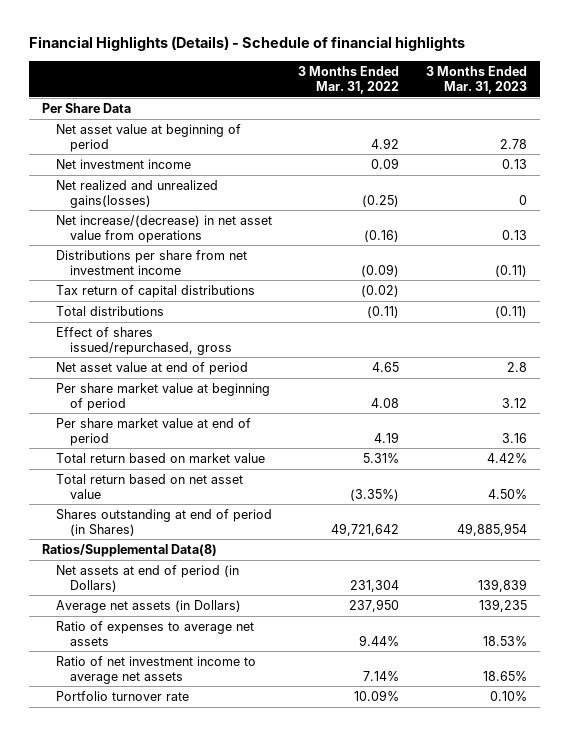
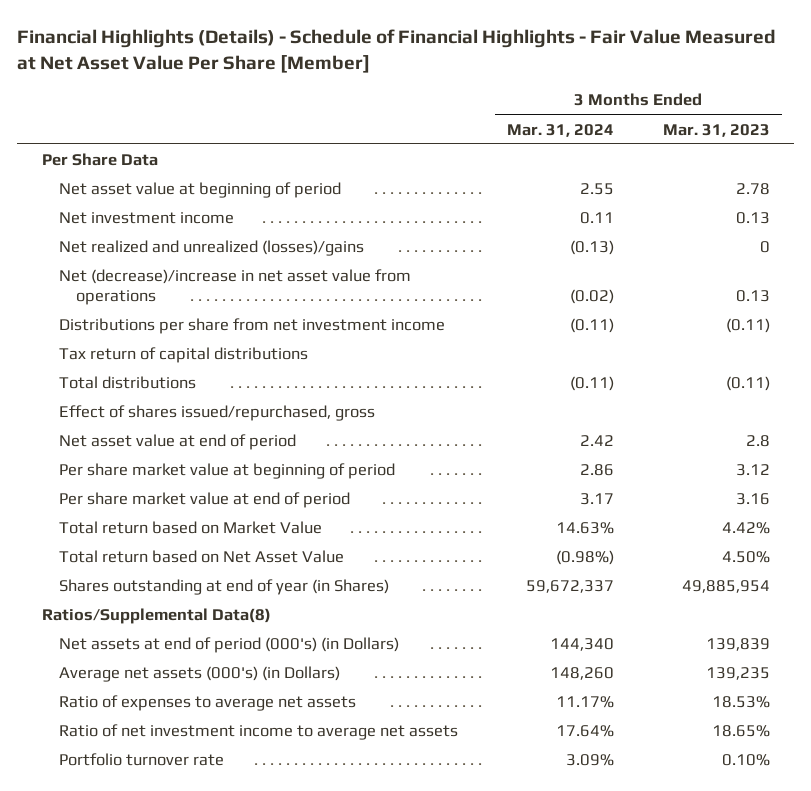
[28,36,465,52] Financial Highlights (Details) - Schedule of financial highlights -> [17,28,777,73] Financial Highlights (Details) - Schedule of Financial Highlights - Fair Value Measured at Net Asset Value Per Share [Member]
[298,66,400,94] 3 Months Ended Mar. 31, 2022 -> none
none -> [506,123,614,137] Mar. 31, 2024
[55,179,218,208] Net realized and unrealized gains(losses) -> [58,240,364,257] Net realized and unrealized (losses)/gains
[55,214,272,243] Net increase/(decrease) in net asset value from operations -> [58,269,411,306] Net (decrease)/increase in net asset value from operations
[55,452,265,463] Total return based on market value -> [58,521,322,535] Total return based on Market Value
[55,473,243,499] Total return based on net asset value -> [58,550,344,564] Total return based on Net Asset Value
[55,508,272,536] Shares outstanding at end of period (in Shares) -> [58,579,389,596] Shares outstanding at end of year (in Shares)
[55,564,239,592] Net assets at end of period (in Dollars) -> [58,637,399,654] Net assets at end of period (000's) (in Dollars)
[55,599,241,613] Average net assets (in Dollars) -> [58,666,340,683] Average net assets (000's) (in Dollars)

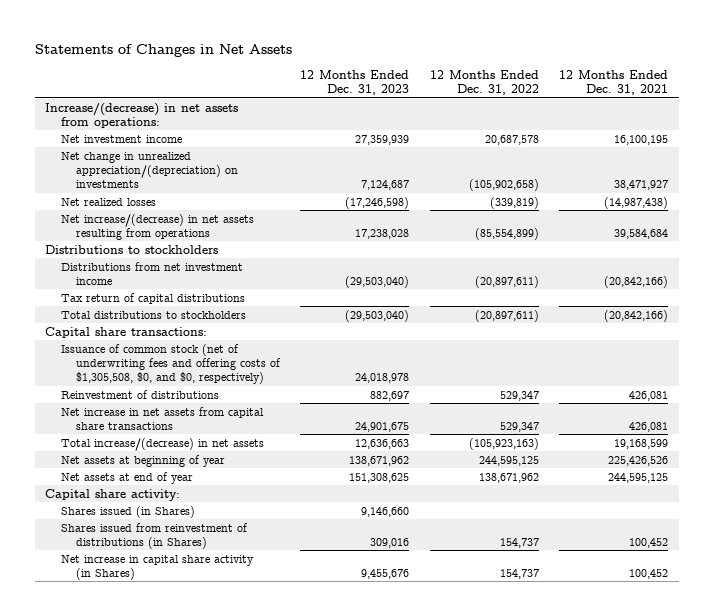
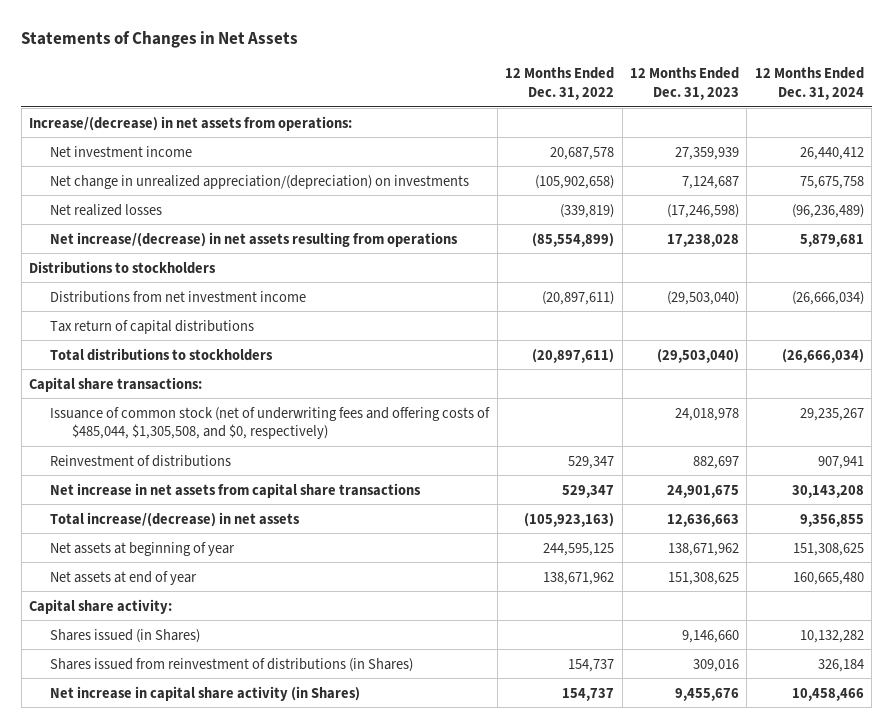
[559,70,669,96] 12 Months Ended Dec. 31, 2021 -> none
none -> [754,67,864,101] 12 Months Ended Dec. 31, 2024
[60,343,281,385] Issuance of common stock (net of underwriting fees and offering costs of $1,305,508, $0, and $0, respectively) -> [50,406,491,440] Issuance of common stock (net of underwriting fees and offering costs of $485,044, $1,305,508, and $0, respectively)

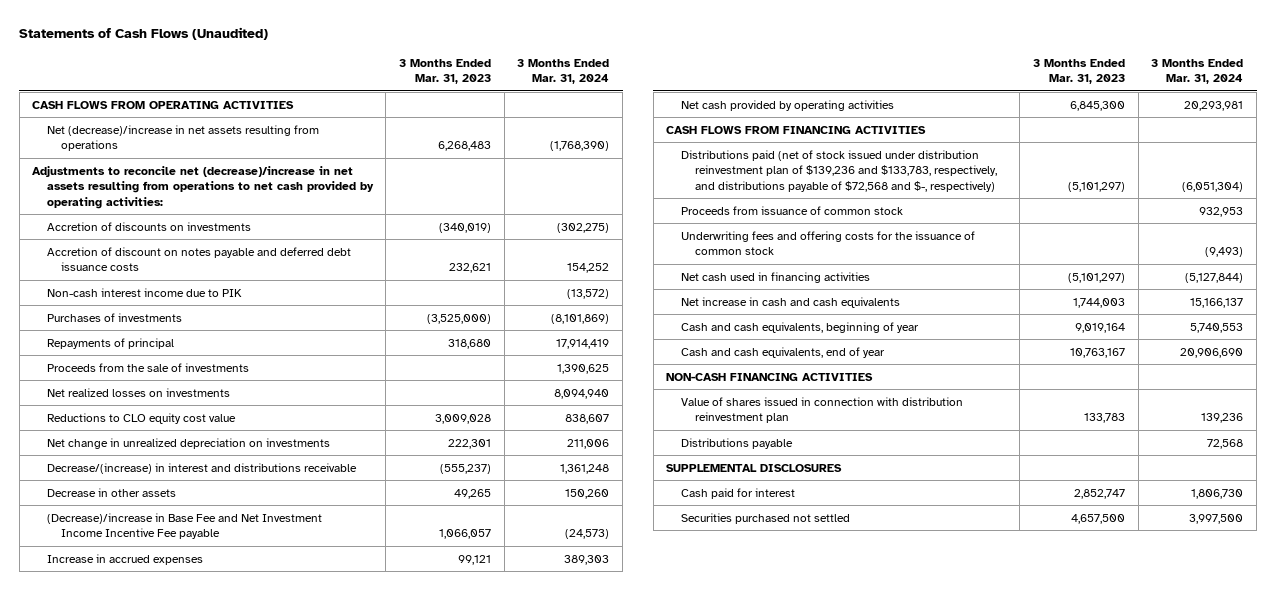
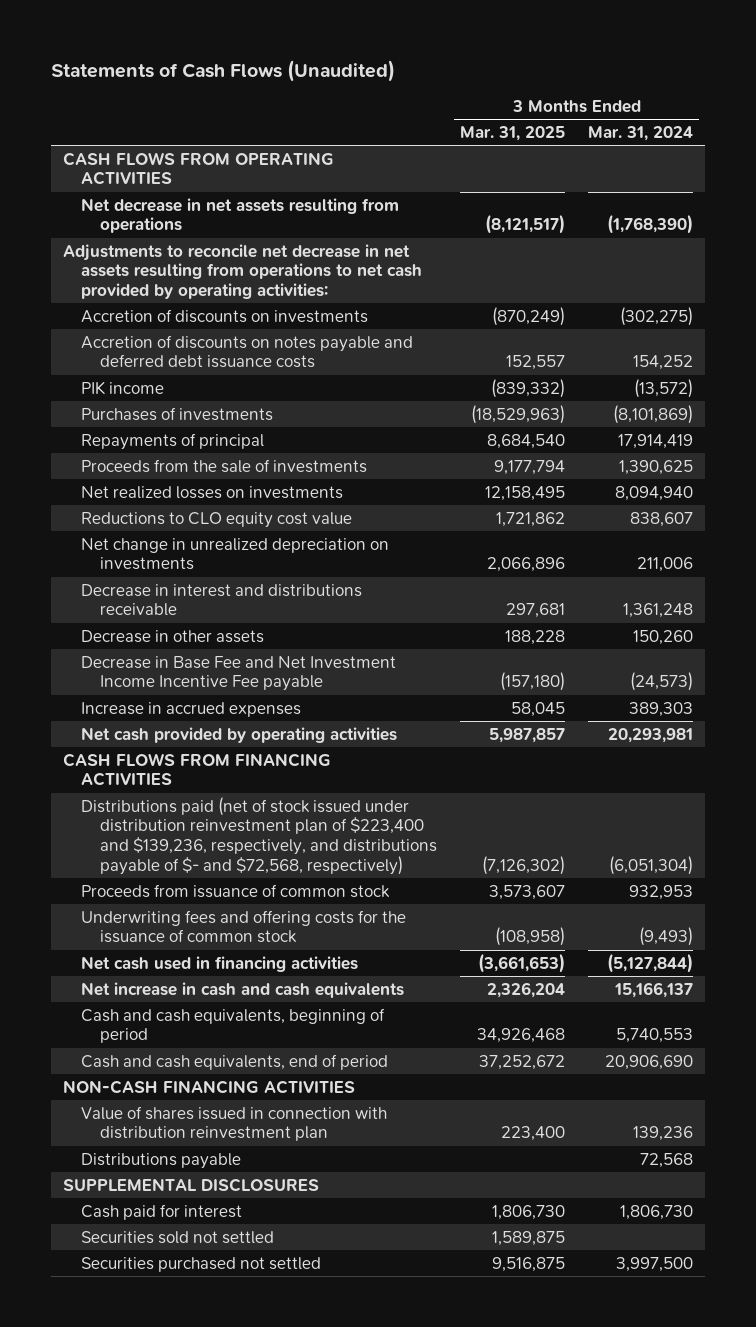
[399,58,492,85] 3 Months Ended Mar. 31, 2023 -> none
none -> [460,126,566,142] Mar. 31, 2025
[46,124,319,152] Net (decrease)/increase in net assets resulting from operations -> [81,197,400,234] Net decrease in net assets resulting from operations
[32,165,374,210] Adjustments to reconcile net (decrease)/increase in net assets resulting from operations to net cash provided by operating activities: -> [62,243,423,300] Adjustments to reconcile net decrease in net assets resulting from operations to net cash provided by operating activities:
[46,246,351,272] Accretion of discount on notes payable and deferred debt issuance costs -> [81,334,414,369] Accretion of discounts on notes payable and deferred debt issuance costs
[46,287,242,297] Non-cash interest income due to PIK -> [81,380,165,395] PIK income
[46,462,357,474] Decrease/(increase) in interest and distributions receivable -> [81,583,363,617] Decrease in interest and distributions receivable
[46,512,322,540] (Decrease)/increase in Base Fee and Net Investment Income Incentive Fee payable -> [81,655,397,692] Decrease in Base Fee and Net Investment Income Incentive Fee payable
[680,149,998,193] Distributions paid (net of stock issued under distribution reinvestment plan of $139,236 and $133,783, respectively, and distributions payable of $72,568 and $-, respectively) -> [81,796,437,876] Distributions paid (net of stock issued under distribution reinvestment plan of $223,400 and $139,236, respectively, and distributions payable of $- and $72,568, respectively)
[680,321,919,333] Cash and cash equivalents, beginning of year -> [81,1007,386,1044] Cash and cash equivalents, beginning of period
[680,346,885,358] Cash and cash equivalents, end of year -> [81,1053,389,1070] Cash and cash equivalents, end of period
none -> [81,1230,275,1244] Securities sold not settled

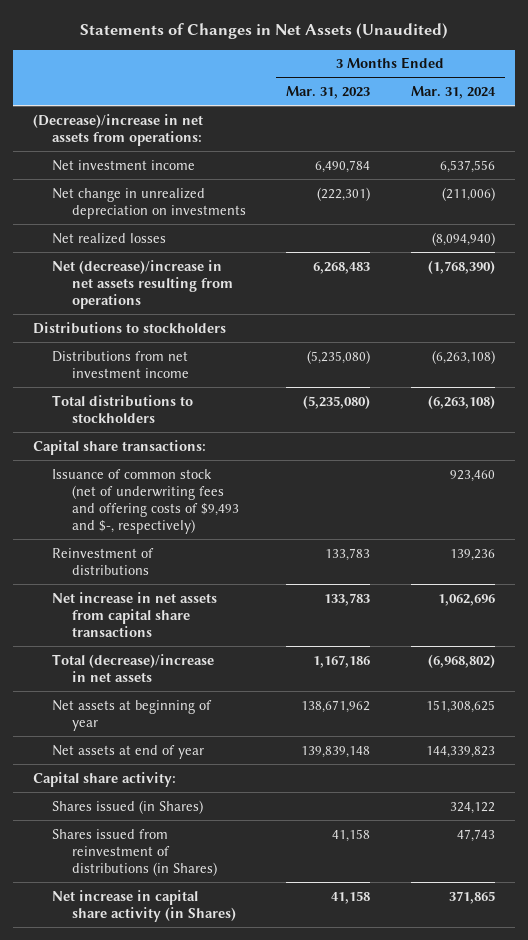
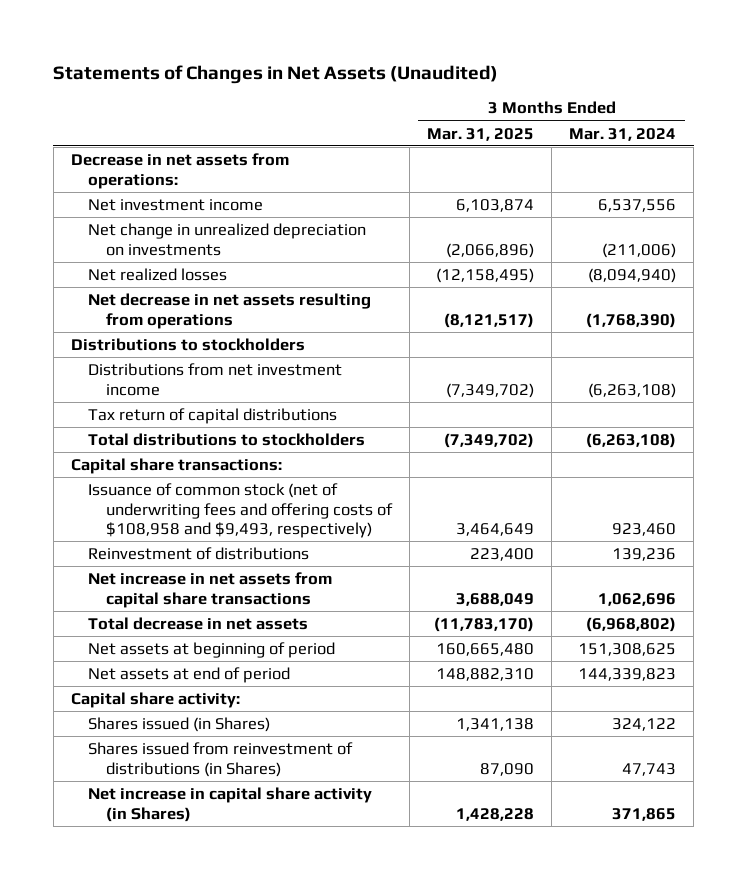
[286,86,371,100] Mar. 31, 2023 -> none
none -> [427,127,535,141] Mar. 31, 2025
[33,113,204,146] (Decrease)/increase in net assets from operations: -> [70,152,289,189] Decrease in net assets from operations:
[52,259,233,309] Net (decrease)/increase in net assets resulting from operations -> [88,292,372,329] Net decrease in net assets resulting from operations
none -> [88,407,338,424] Tax return of capital distributions
[52,468,239,534] Issuance of common stock (net of underwriting fees and offering costs of $9,493 and $-, respectively) -> [88,482,394,539] Issuance of common stock (net of underwriting fees and offering costs of $108,958 and $9,493, respectively)
[52,653,215,682] Total (decrease)/increase in net assets -> [88,616,309,630] Total decrease in net assets
[52,699,213,731] Net assets at beginning of year -> [88,641,336,658] Net assets at beginning of period
[52,744,205,759] Net assets at end of year -> [88,666,291,683] Net assets at end of period

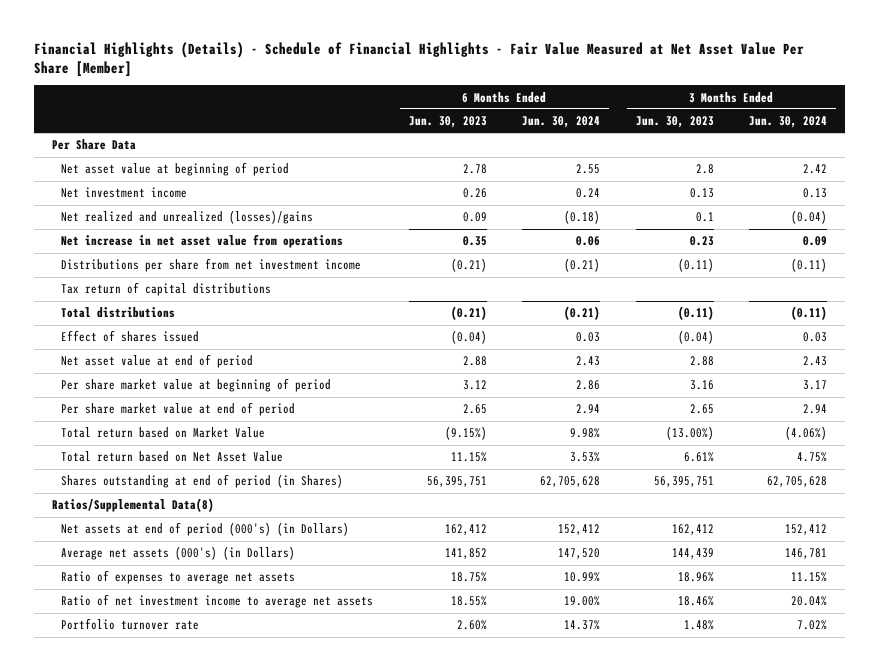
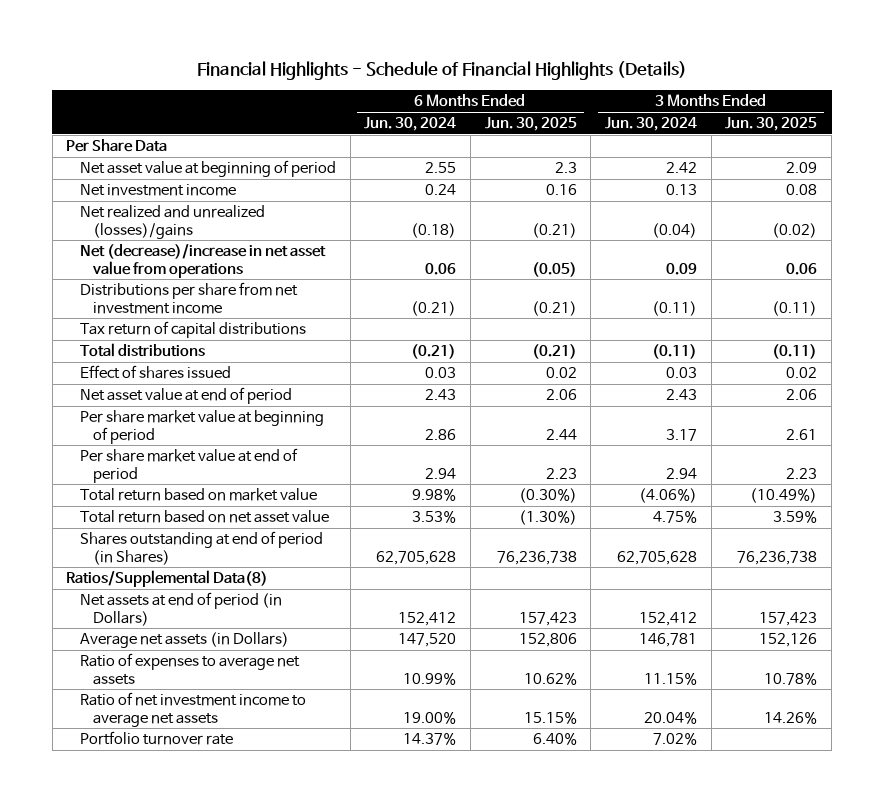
[34,41,805,77] Financial Highlights (Details) - Schedule of Financial Highlights - Fair Value Measured at Net Asset Value Per Share [Member] -> [196,61,687,81] Financial Highlights - Schedule of Financial Highlights (Details)
[408,116,487,129] Jun. 30, 2023 -> none
[635,116,714,129] Jun. 30, 2023 -> none
none -> [484,117,577,132] Jun. 30, 2025
none -> [725,117,818,132] Jun. 30, 2025
[61,234,344,249] Net increase in net asset value from operations -> [79,244,326,278] Net (decrease)/increase in net asset value from operations
[61,427,266,439] Total return based on Market Value -> [79,488,317,502] Total return based on market value
[61,451,284,463] Total return based on Net Asset Value -> [79,510,329,524] Total return based on net asset value
[61,522,350,537] Net assets at end of period (000's) (in Dollars) -> [79,592,282,626] Net assets at end of period (in Dollars)
[61,546,296,561] Average net assets (000's) (in Dollars) -> [79,632,289,649] Average net assets (in Dollars)

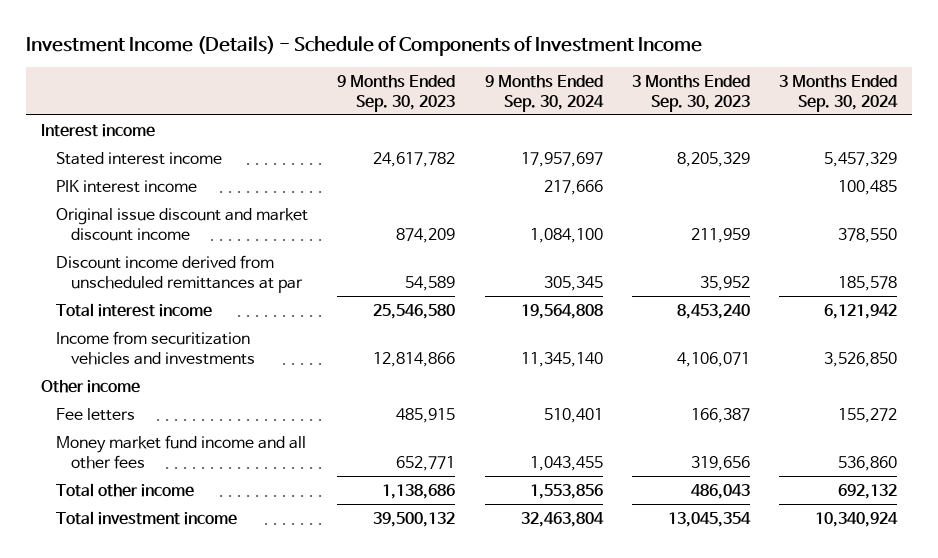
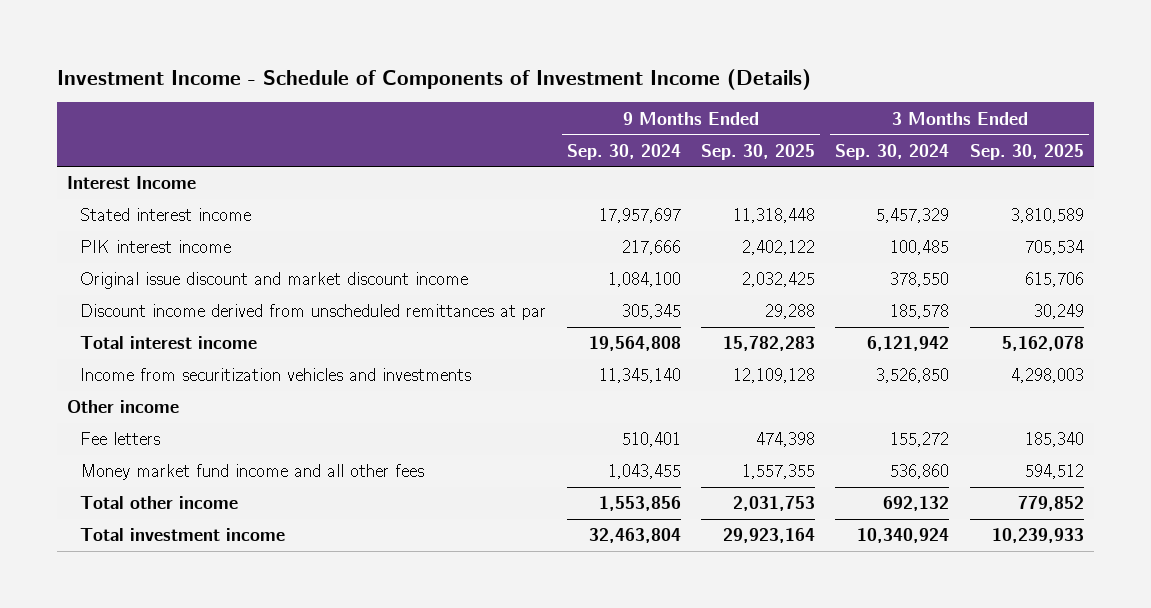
[26,36,703,57] Investment Income (Details) - Schedule of Components of Investment Income -> [56,68,811,90] Investment Income - Schedule of Components of Investment Income (Details)
[337,74,456,112] 9 Months Ended Sep. 30, 2023 -> none
[631,74,750,112] 3 Months Ended Sep. 30, 2023 -> none
none -> [701,143,816,160] Sep. 30, 2025
none -> [969,143,1084,160] Sep. 30, 2025
[41,123,156,137] Interest income -> [67,176,197,190] Interest Income

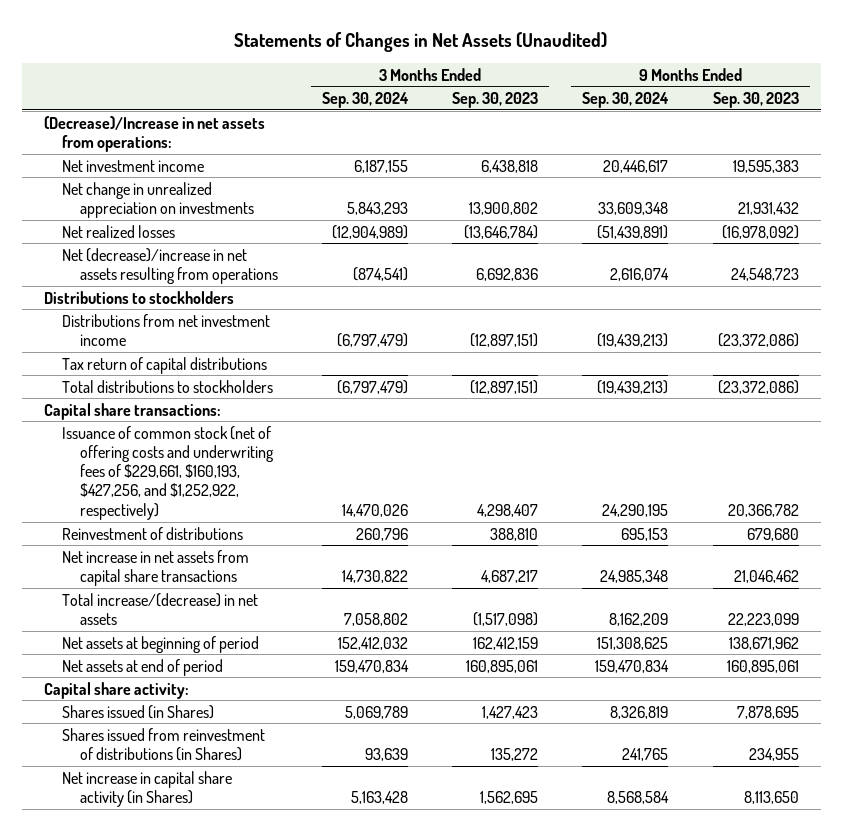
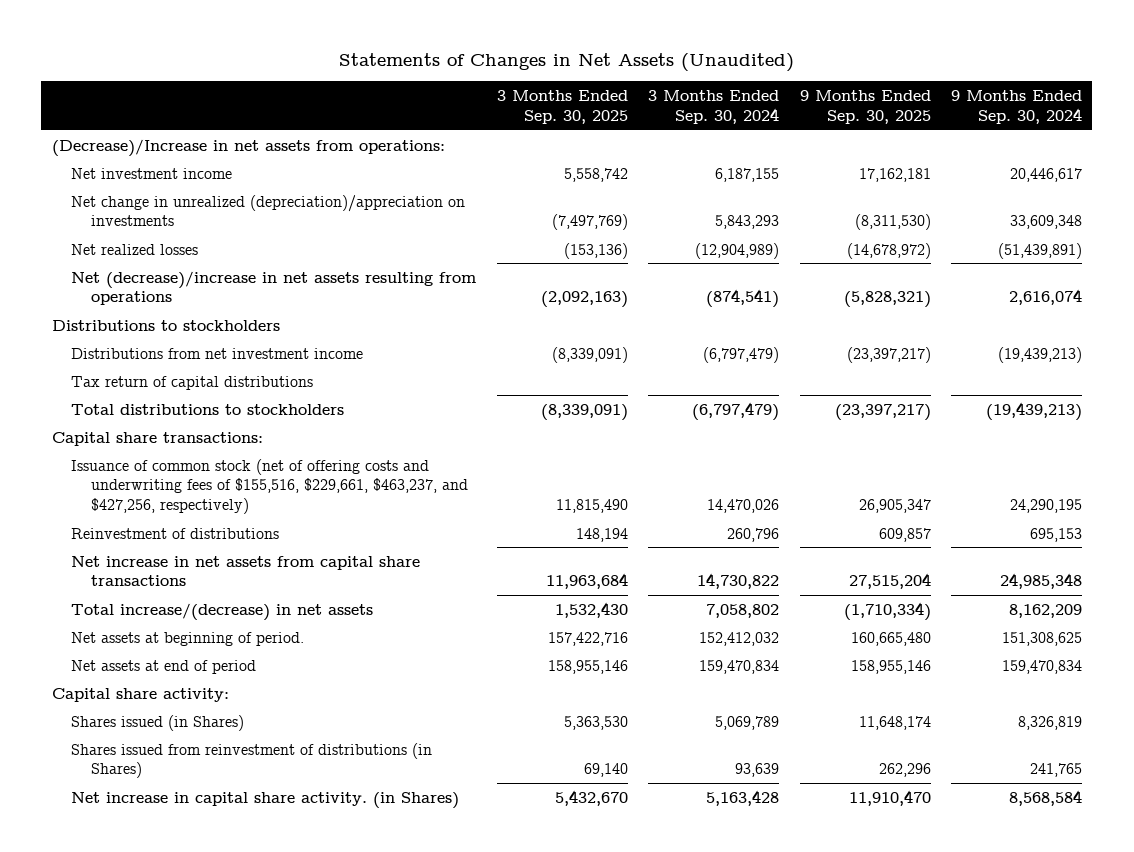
[452,92,539,109] Sep. 30, 2023 -> none
[712,92,799,109] Sep. 30, 2023 -> none
none -> [496,89,628,124] 3 Months Ended Sep. 30, 2025
none -> [799,89,931,124] 9 Months Ended Sep. 30, 2025
[62,181,255,218] Net change in unrealized appreciation on investments -> [71,194,466,227] Net change in unrealized (depreciation)/appreciation on investments
[62,425,275,520] Issuance of common stock (net of offering costs and underwriting fees of $229,661, $160,193, $427,256, and $1,252,922, respectively) -> [71,458,468,515] Issuance of common stock (net of offering costs and underwriting fees of $155,516, $229,661, $463,237, and $427,256, respectively)
[62,635,260,653] Net assets at beginning of period -> [71,631,305,646] Net assets at beginning of period.
[62,770,233,807] Net increase in capital share activity (in Shares) -> [71,791,460,809] Net increase in capital share activity. (in Shares)

